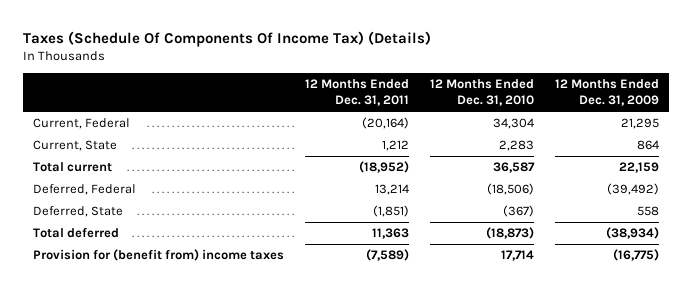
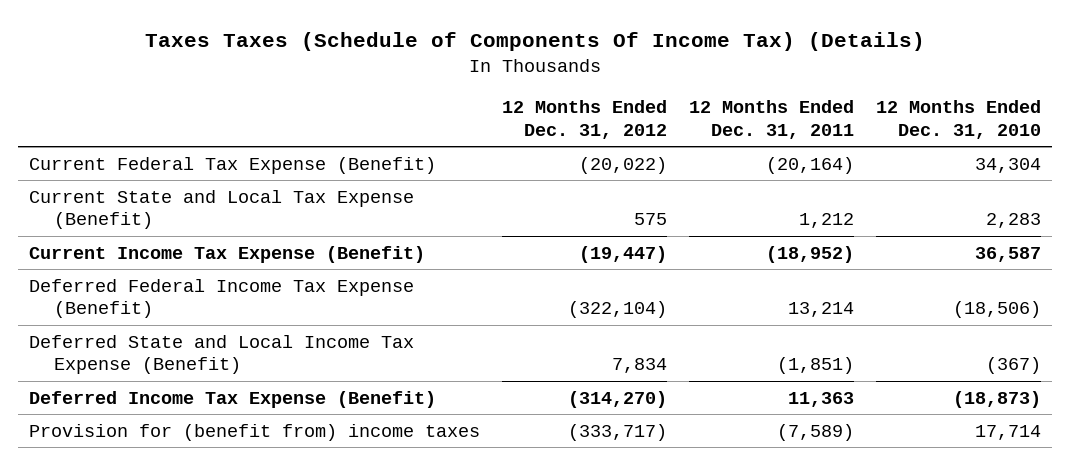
[22,30,431,47] Taxes (Schedule Of Components Of Income Tax) (Details) -> [145,31,926,51] Taxes Taxes (Schedule of Components Of Income Tax) (Details)
[554,79,659,107] 12 Months Ended Dec. 31, 2009 -> none
none -> [502,99,668,139] 12 Months Ended Dec. 31, 2012
[33,118,131,130] Current, Federal -> [29,156,437,174] Current Federal Tax Expense (Benefit)
[33,140,118,152] Current, State -> [29,189,415,230] Current State and Local Tax Expense (Benefit)
[33,162,113,173] Total current -> [29,245,426,263] Current Income Tax Expense (Benefit)
[33,184,137,196] Deferred, Federal -> [29,278,415,319] Deferred Federal Income Tax Expense (Benefit)
[33,206,124,218] Deferred, State -> [29,334,415,375] Deferred State and Local Income Tax Expense (Benefit)
[33,227,120,239] Total deferred -> [29,390,437,408] Deferred Income Tax Expense (Benefit)

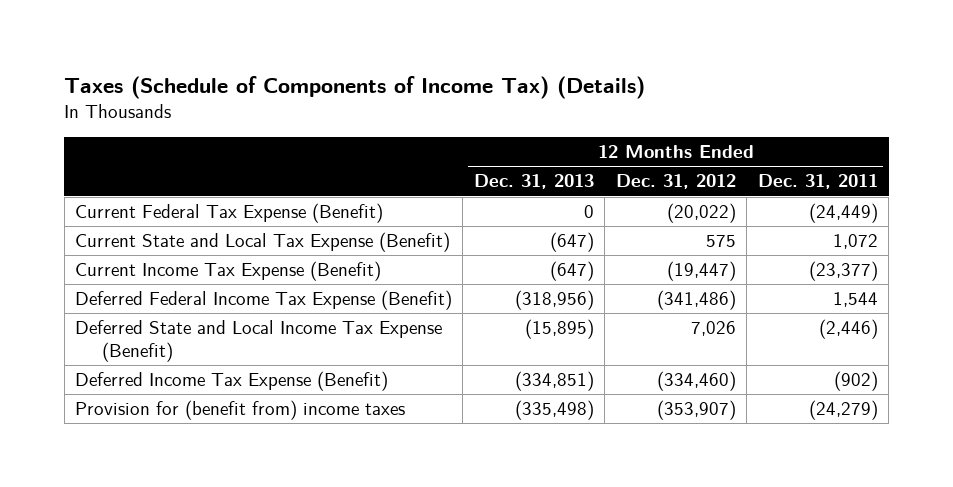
[145,31,926,51] Taxes Taxes (Schedule of Components Of Income Tax) (Details) -> [64,76,646,100] Taxes (Schedule of Components of Income Tax) (Details)
[876,99,1042,139] 12 Months Ended Dec. 31, 2010 -> none
none -> [473,174,594,190] Dec. 31, 2013
[766,156,855,174] (20,164) -> [808,203,878,224] (24,449)
[799,213,855,229] 1,212 -> [832,234,878,250] 1,072
[766,245,855,263] (18,952) -> [808,261,878,282] (23,377)
[568,301,668,319] (322,104) -> [656,290,736,311] (341,486)
[788,302,855,318] 13,214 -> [832,292,878,308] 1,544
[612,358,668,374] 7,834 -> [690,321,736,337] 7,026
[777,357,855,375] (1,851) -> [818,319,878,340] (2,446)
[568,390,668,408] (314,270) -> [656,371,736,392] (334,460)
[788,391,855,407] 11,363 -> [833,371,878,392] (902)
[568,423,668,441] (333,717) -> [656,400,736,421] (353,907)
[777,423,855,441] (7,589) -> [808,400,878,421] (24,279)

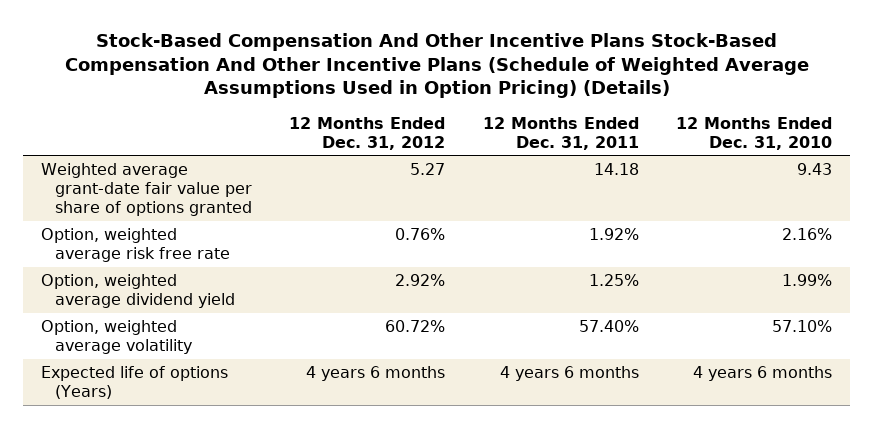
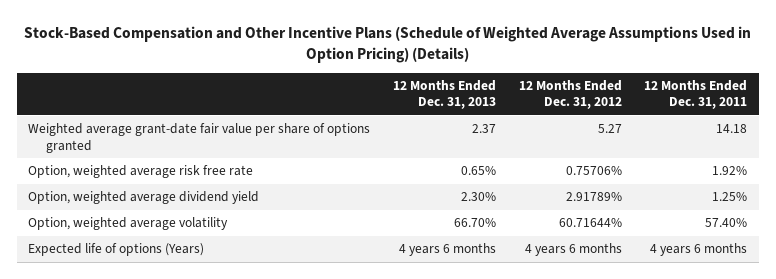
[64,32,809,99] Stock-Based Compensation And Other Incentive Plans Stock-Based Compensation And Other Incentive Plans (Schedule of Weighted Average Assumptions Used in Option Pricing) (Details) -> [23,25,751,64] Stock-Based Compensation and Other Incentive Plans (Schedule of Weighted Average Assumptions Used in Option Pricing) (Details)
[675,116,832,150] 12 Months Ended Dec. 31, 2010 -> none
none -> [392,80,496,110] 12 Months Ended Dec. 31, 2013
[395,227,446,240] 0.76% -> [565,166,622,176] 0.75706%
[395,273,446,286] 2.92% -> [565,192,622,202] 2.91789%
[385,319,446,332] 60.72% -> [558,218,622,228] 60.71644%

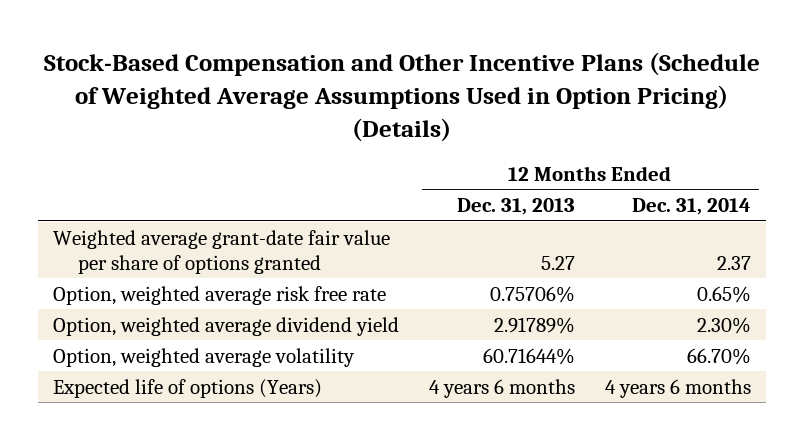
[518,80,622,110] 12 Months Ended Dec. 31, 2012 -> none
[644,80,748,110] 12 Months Ended Dec. 31, 2011 -> none
none -> [632,198,752,216] Dec. 31, 2014
[471,124,496,134] 2.37 -> [541,255,576,270] 5.27
[460,166,496,176] 0.65% -> [490,285,576,303] 0.75706%
[460,192,496,202] 2.30% -> [494,316,576,334] 2.91789%
[453,218,496,228] 66.70% -> [483,347,576,365] 60.71644%

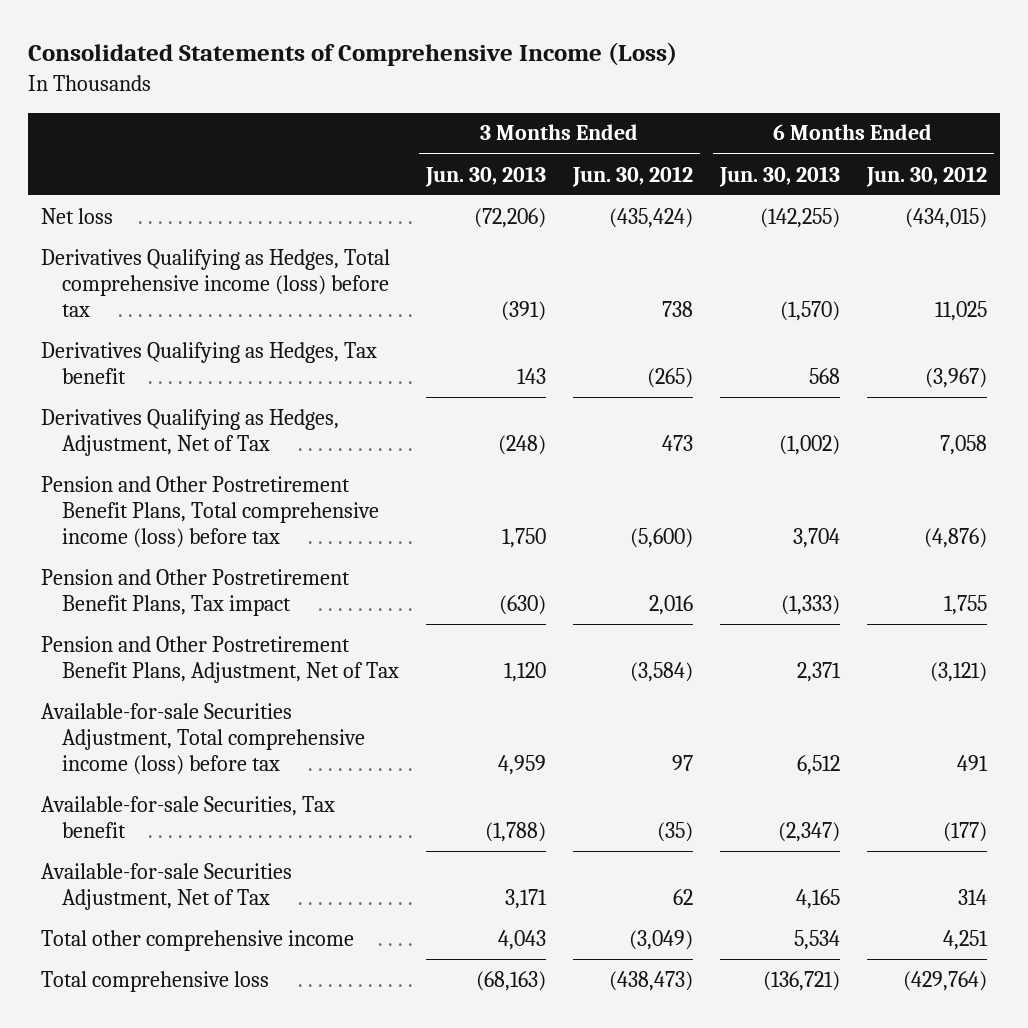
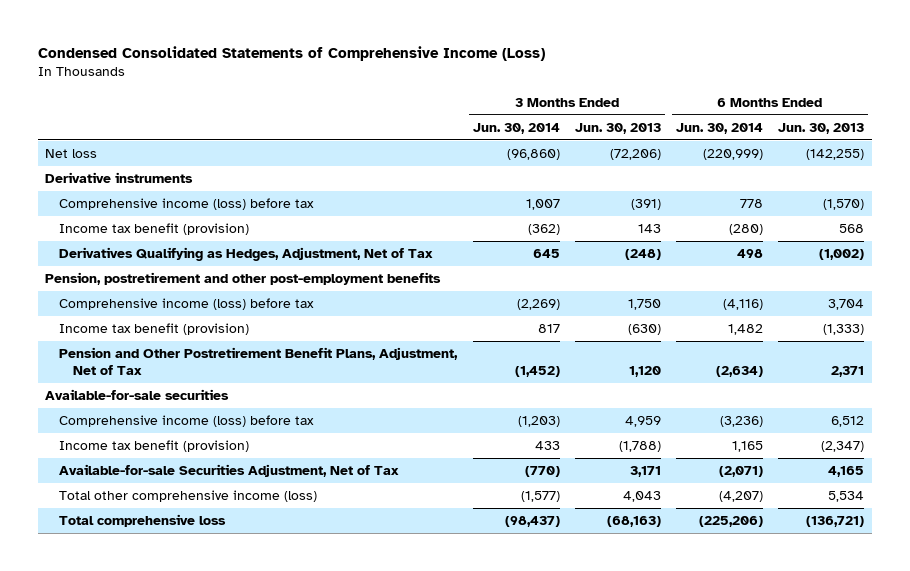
[27,42,677,67] Consolidated Statements of Comprehensive Income (Loss) -> [37,46,545,62] Condensed Consolidated Statements of Comprehensive Income (Loss)
[571,165,693,187] Jun. 30, 2012 -> none
[865,165,987,187] Jun. 30, 2012 -> none
none -> [472,122,560,134] Jun. 30, 2014
none -> [676,122,764,134] Jun. 30, 2014
none -> [45,172,194,184] Derivative instruments
[41,248,391,317] Derivatives Qualifying as Hedges, Total comprehensive income (loss) before tax -> [59,198,315,211] Comprehensive income (loss) before tax
[41,341,378,384] Derivatives Qualifying as Hedges, Tax benefit -> [59,223,250,236] Income tax benefit (provision)
none -> [45,272,442,286] Pension, postretirement and other post-employment benefits
[41,475,380,548] Pension and Other Postretirement Benefit Plans, Total comprehensive income (loss) before tax -> [59,298,315,311] Comprehensive income (loss) before tax
[41,568,351,616] Pension and Other Postretirement Benefit Plans, Tax impact -> [59,323,250,336] Income tax benefit (provision)
none -> [45,389,230,401] Available-for-sale securities
[41,702,366,775] Available-for-sale Securities Adjustment, Total comprehensive income (loss) before tax -> [59,415,315,428] Comprehensive income (loss) before tax
[41,795,336,838] Available-for-sale Securities, Tax benefit -> [59,440,250,453] Income tax benefit (provision)
[41,929,355,951] Total other comprehensive income -> [59,490,318,503] Total other comprehensive income (loss)

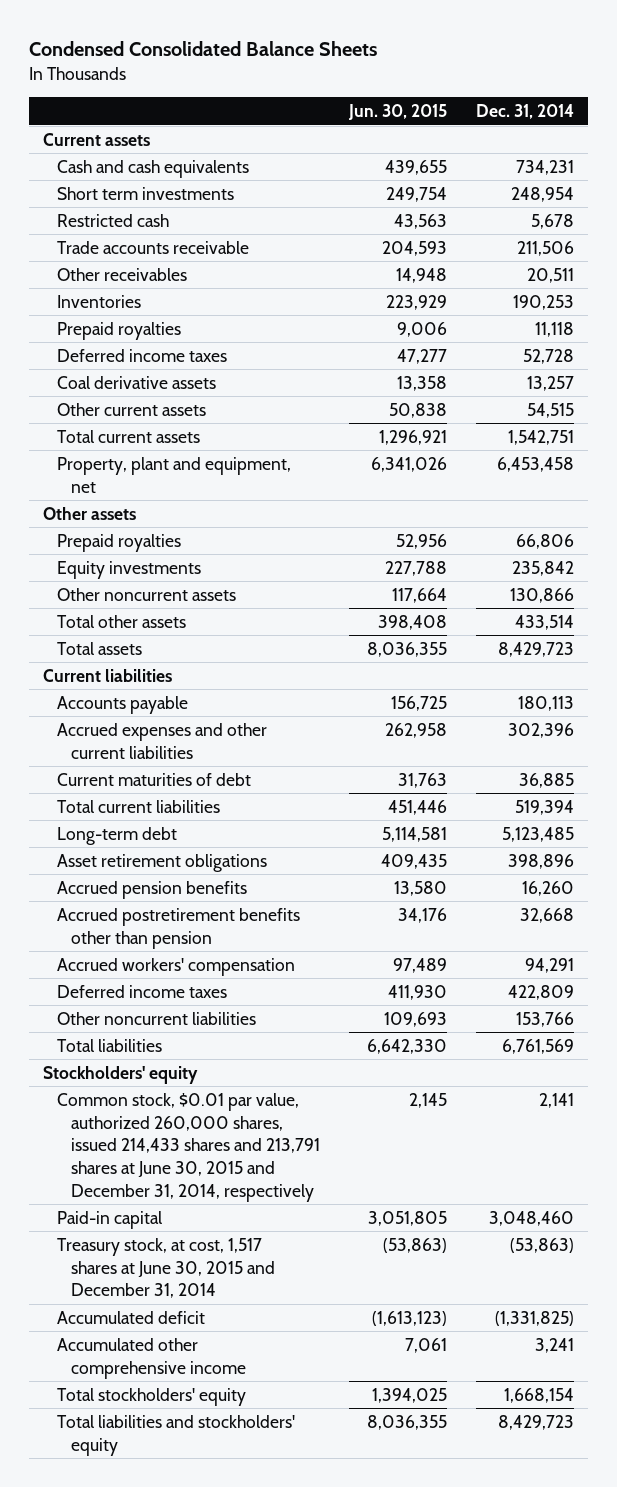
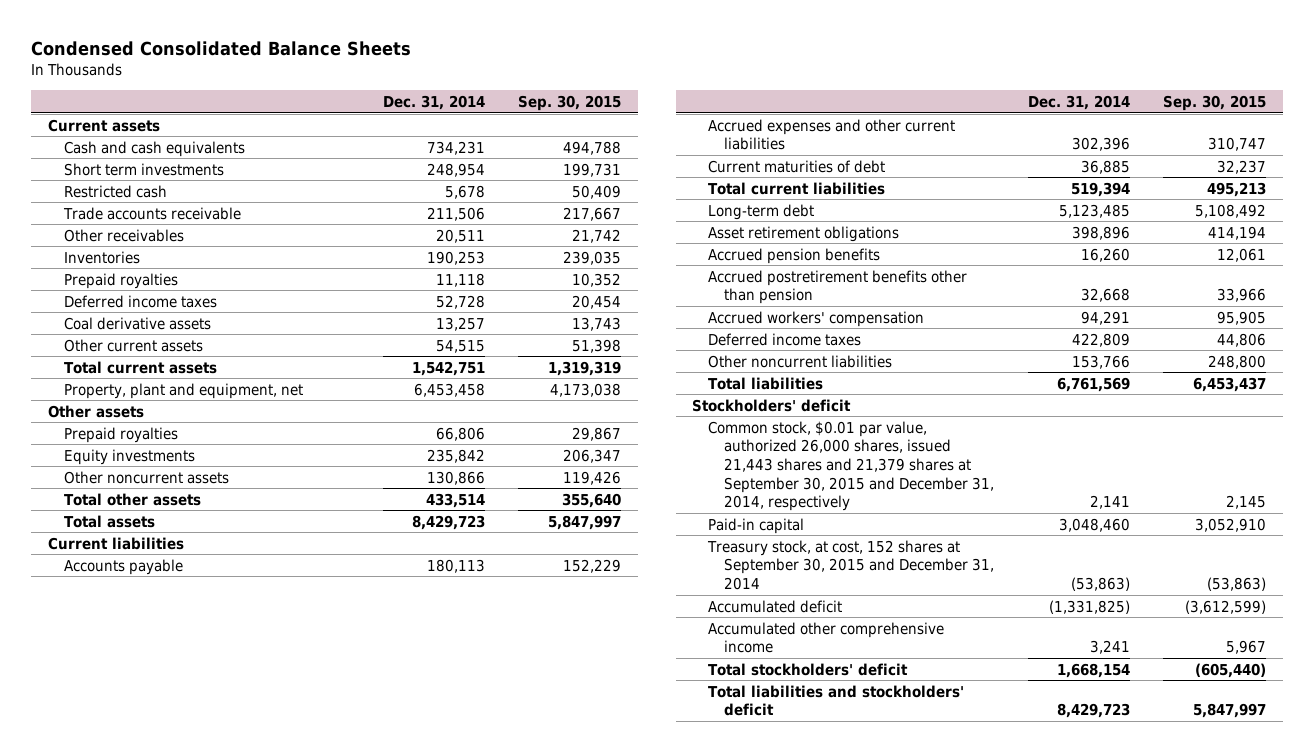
[347,104,447,121] Jun. 30, 2015 -> none
none -> [518,94,622,111] Sep. 30, 2015
[43,1065,199,1084] Stockholders' equity -> [692,398,852,412] Stockholders' deficit
[57,1092,321,1202] Common stock, $0.01 par value, authorized 260,000 shares, issued 214,433 shares and 213,791 shares at June 30, 2015 and December 31, 2014, respectively -> [708,420,995,512] Common stock, $0.01 par value, authorized 26,000 shares, issued 21,443 shares and 21,379 shares at September 30, 2015 and December 31, 2014, respectively
[57,1237,276,1299] Treasury stock, at cost, 1,517 shares at June 30, 2015 and December 31, 2014 -> [707,539,995,591] Treasury stock, at cost, 152 shares at September 30, 2015 and December 31, 2014
[57,1387,247,1406] Total stockholders' equity -> [708,662,909,676] Total stockholders' deficit
[57,1414,296,1456] Total liabilities and stockholders' equity -> [708,684,965,717] Total liabilities and stockholders' deficit

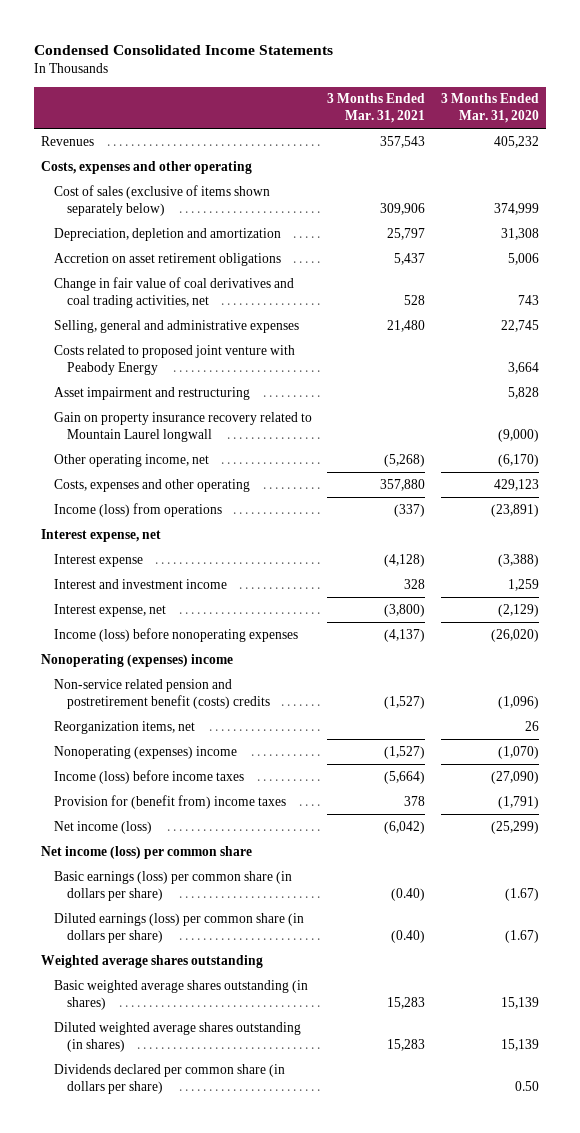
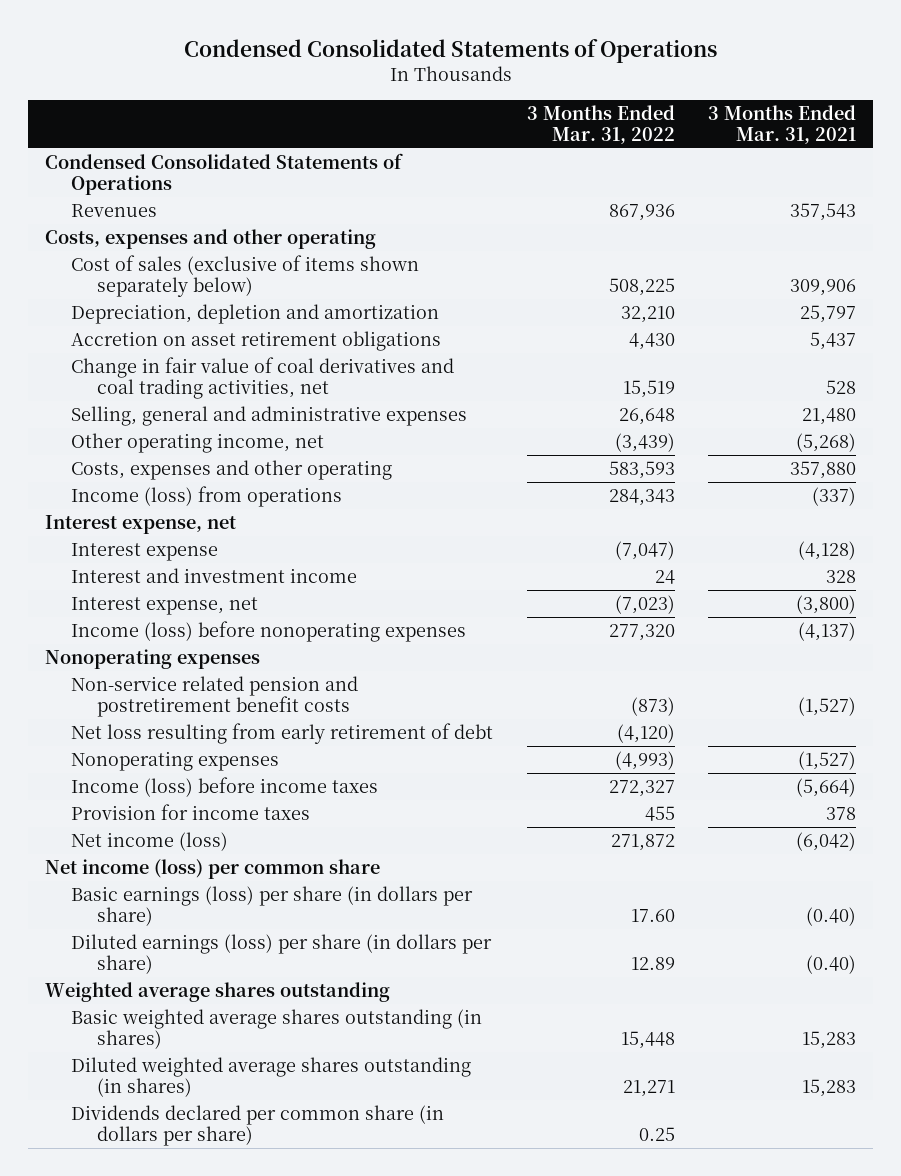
[33,44,333,55] Condensed Consolidated Income Statements -> [183,38,717,63] Condensed Consolidated Statements of Operations
[440,93,539,124] 3 Months Ended Mar. 31, 2020 -> none
none -> [526,104,675,144] 3 Months Ended Mar. 31, 2022
none -> [45,153,404,196] Condensed Consolidated Statements of Operations
[54,344,296,375] Costs related to proposed joint venture with Peabody Energy -> none
[54,386,251,400] Asset impairment and restructuring -> none
[54,411,313,442] Gain on property insurance recovery related to Mountain Laurel longwall -> none
[54,720,196,734] Reorganization items, net -> none
[41,653,234,667] Nonoperating (expenses) income -> [45,649,261,670] Nonoperating expenses
[54,678,270,709] Non-service related pension and postretirement benefit (costs) credits -> [71,676,359,718] Non-service related pension and postretirement benefit costs
none -> [71,723,494,745] Net loss resulting from early retirement of debt
[54,745,238,759] Nonoperating (expenses) income -> [71,751,280,772] Nonoperating expenses
[54,794,287,809] Provision for (benefit from) income taxes -> [71,804,311,821] Provision for income taxes
[54,870,293,901] Basic earnings (loss) per common share (in dollars per share) -> [71,886,474,927] Basic earnings (loss) per share (in dollars per share)
[54,912,305,943] Diluted earnings (loss) per common share (in dollars per share) -> [71,934,493,975] Diluted earnings (loss) per share (in dollars per share)

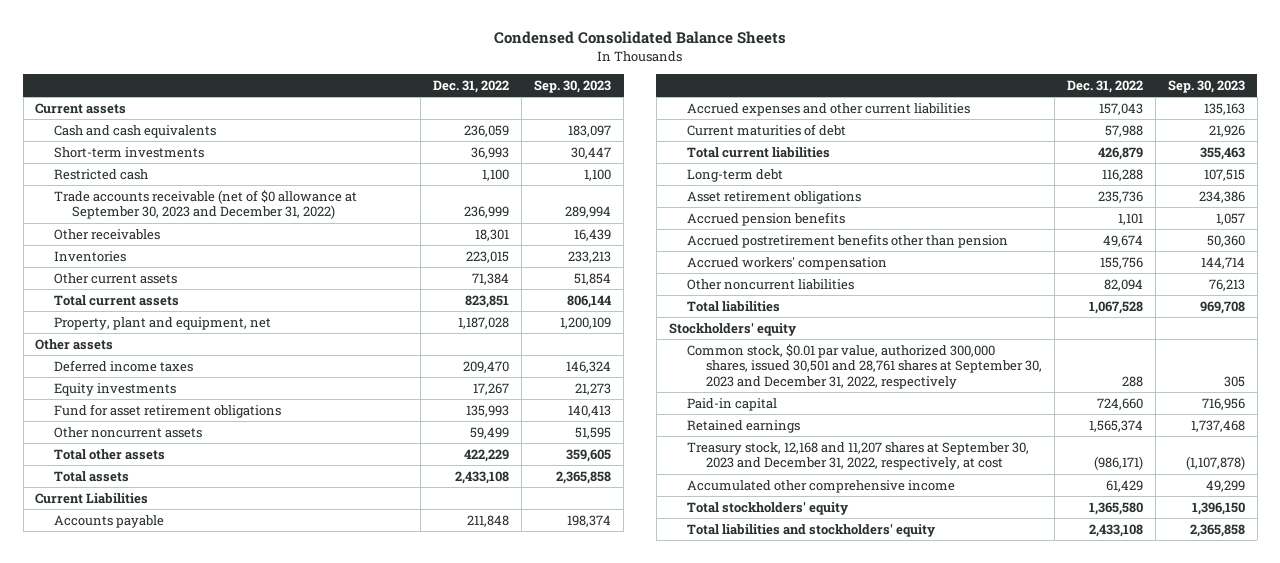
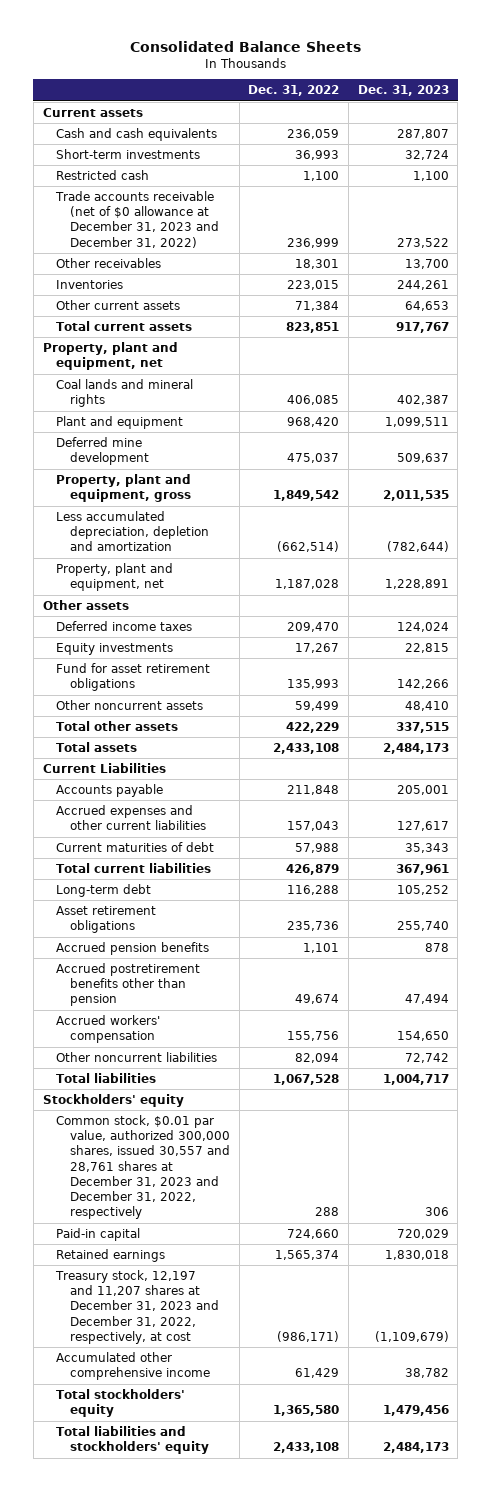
[494,31,787,45] Condensed Consolidated Balance Sheets -> [129,40,361,52] Consolidated Balance Sheets
[534,80,612,94] Sep. 30, 2023 -> none
none -> [357,85,449,97] Dec. 31, 2023
[53,189,357,220] Trade accounts receivable (net of $0 allowance at September 30, 2023 and December 31, 2022) -> [55,191,219,248] Trade accounts receivable (net of $0 allowance at December 31, 2023 and December 31, 2022)
none -> [42,342,178,371] Property, plant and equipment, net
none -> [56,379,194,408] Coal lands and mineral rights
none -> [56,416,184,430] Plant and equipment
none -> [56,437,149,466] Deferred mine development
none -> [56,474,192,503] Property, plant and equipment, gross
none -> [56,511,209,552] Less accumulated depreciation, depletion and amortization
[687,343,1042,389] Common stock, $0.01 par value, authorized 300,000 shares, issued 30,501 and 28,761 shares at September 30, 2023 and December 31, 2022, respectively -> [56,1115,230,1220] Common stock, $0.01 par value, authorized 300,000 shares, issued 30,557 and 28,761 shares at December 31, 2023 and December 31, 2022, respectively
[687,441,1030,471] Treasury stock, 12,168 and 11,207 shares at September 30, 2023 and December 31, 2022, respectively, at cost -> [55,1270,219,1344] Treasury stock, 12,197 and 11,207 shares at December 31, 2023 and December 31, 2022, respectively, at cost

